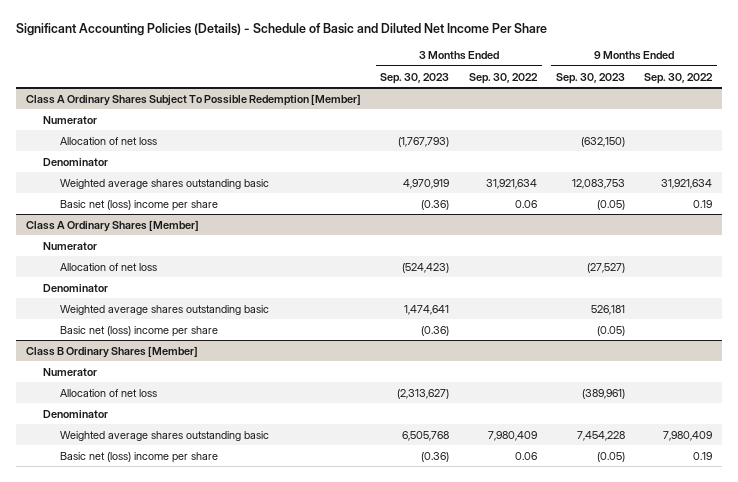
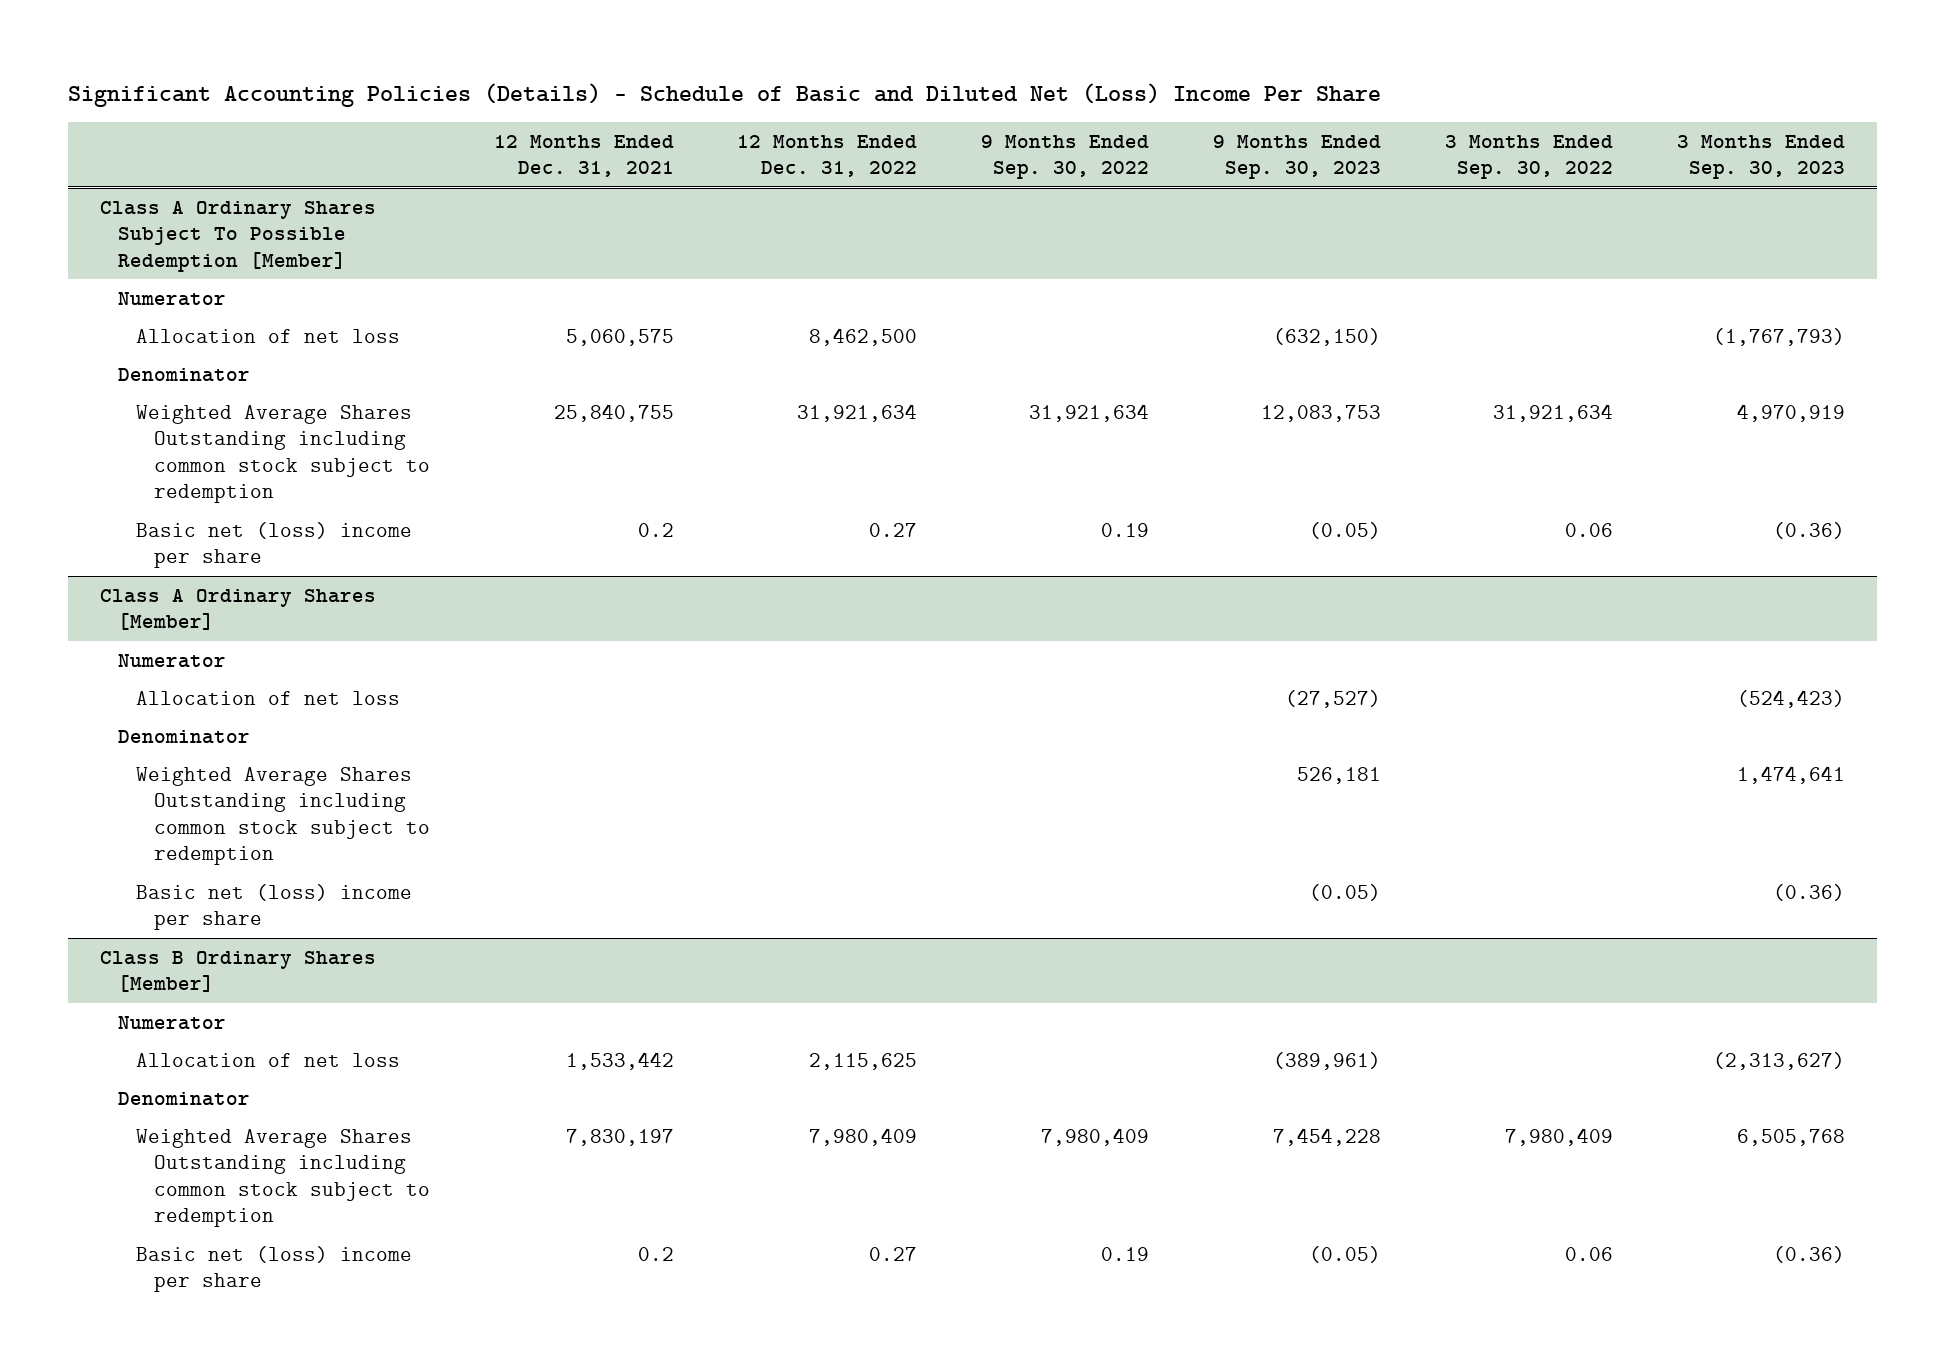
[16,23,548,37] Significant Accounting Policies (Details) - Schedule of Basic and Diluted Net Income Per Share -> [67,82,1381,107] Significant Accounting Policies (Details) - Schedule of Basic and Diluted Net (Loss) Income Per Share
none -> [493,134,674,178] 12 Months Ended Dec. 31, 2021
none -> [737,134,918,178] 12 Months Ended Dec. 31, 2022
[60,178,270,189] Weighted average shares outstanding basic -> [135,404,430,503] Weighted Average Shares Outstanding including common stock subject to redemption
[60,304,270,315] Weighted average shares outstanding basic -> [135,766,430,865] Weighted Average Shares Outstanding including common stock subject to redemption
[60,430,270,441] Weighted average shares outstanding basic -> [135,1128,430,1227] Weighted Average Shares Outstanding including common stock subject to redemption

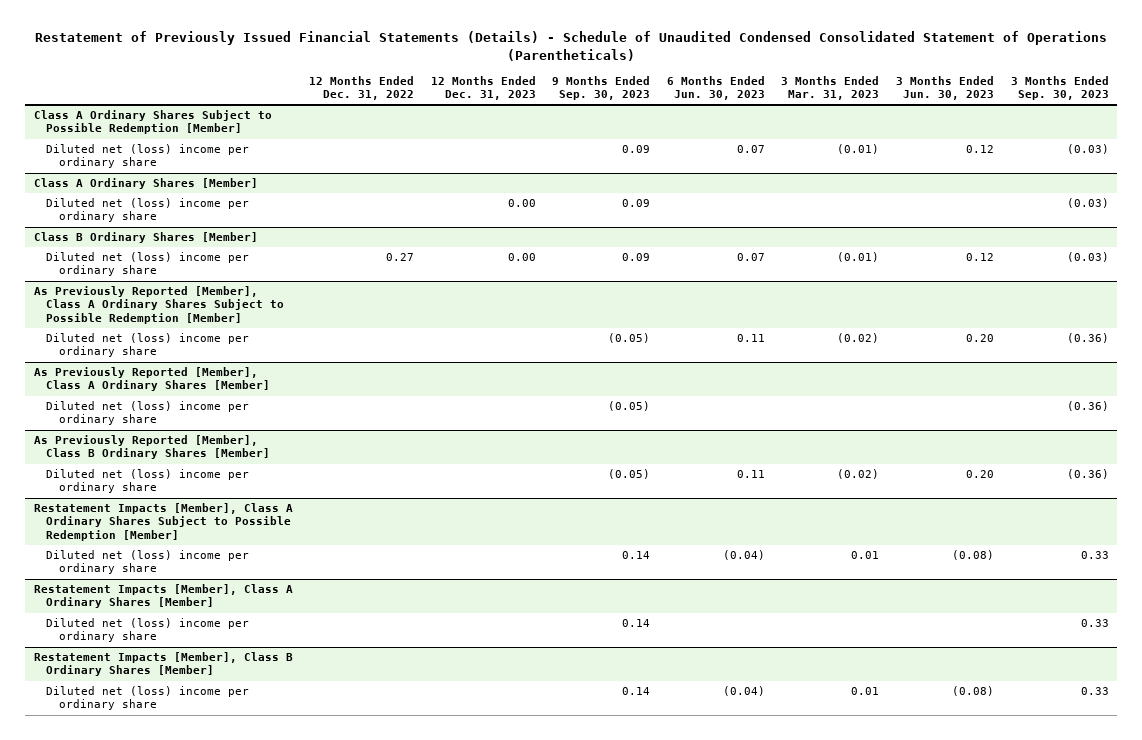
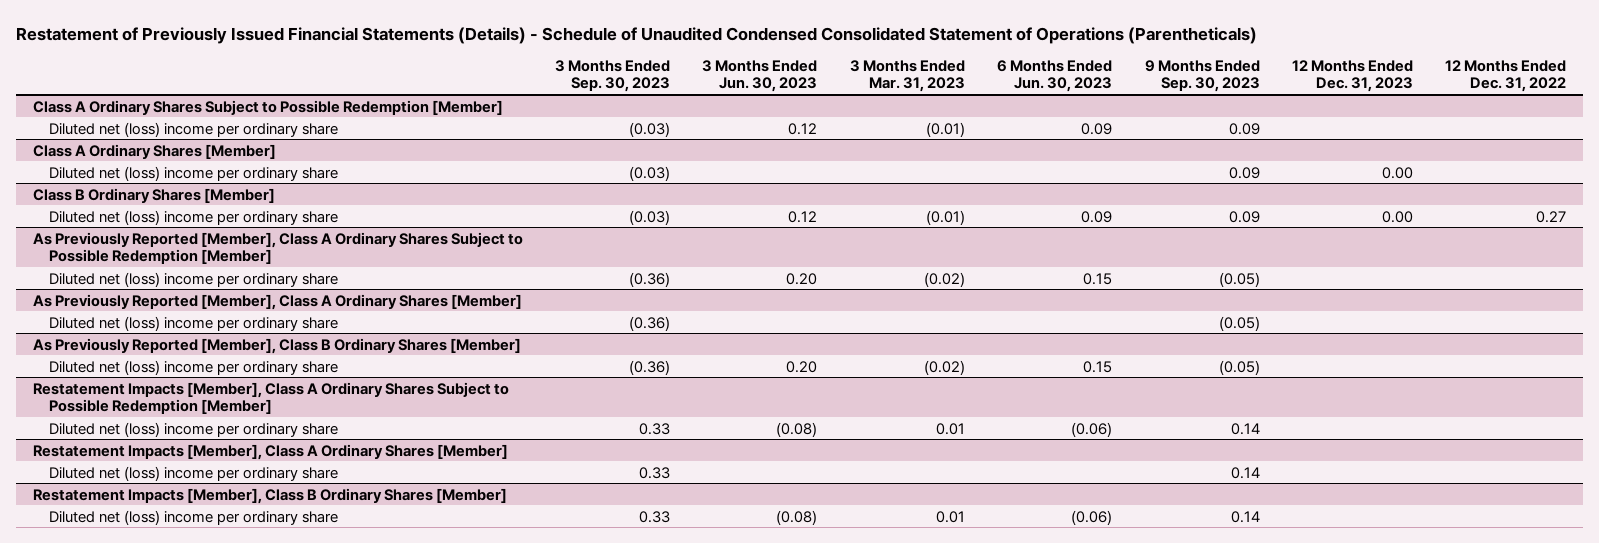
[736,145,765,154] 0.07 -> [1081,122,1113,135] 0.09
[736,253,765,262] 0.07 -> [1081,210,1113,223] 0.09
[736,334,765,343] 0.11 -> [1083,272,1113,285] 0.15
[736,470,765,479] 0.11 -> [1083,360,1113,373] 0.15
[722,550,765,561] (0.04) -> [1071,421,1113,437] (0.06)
[722,686,765,697] (0.04) -> [1071,509,1113,525] (0.06)

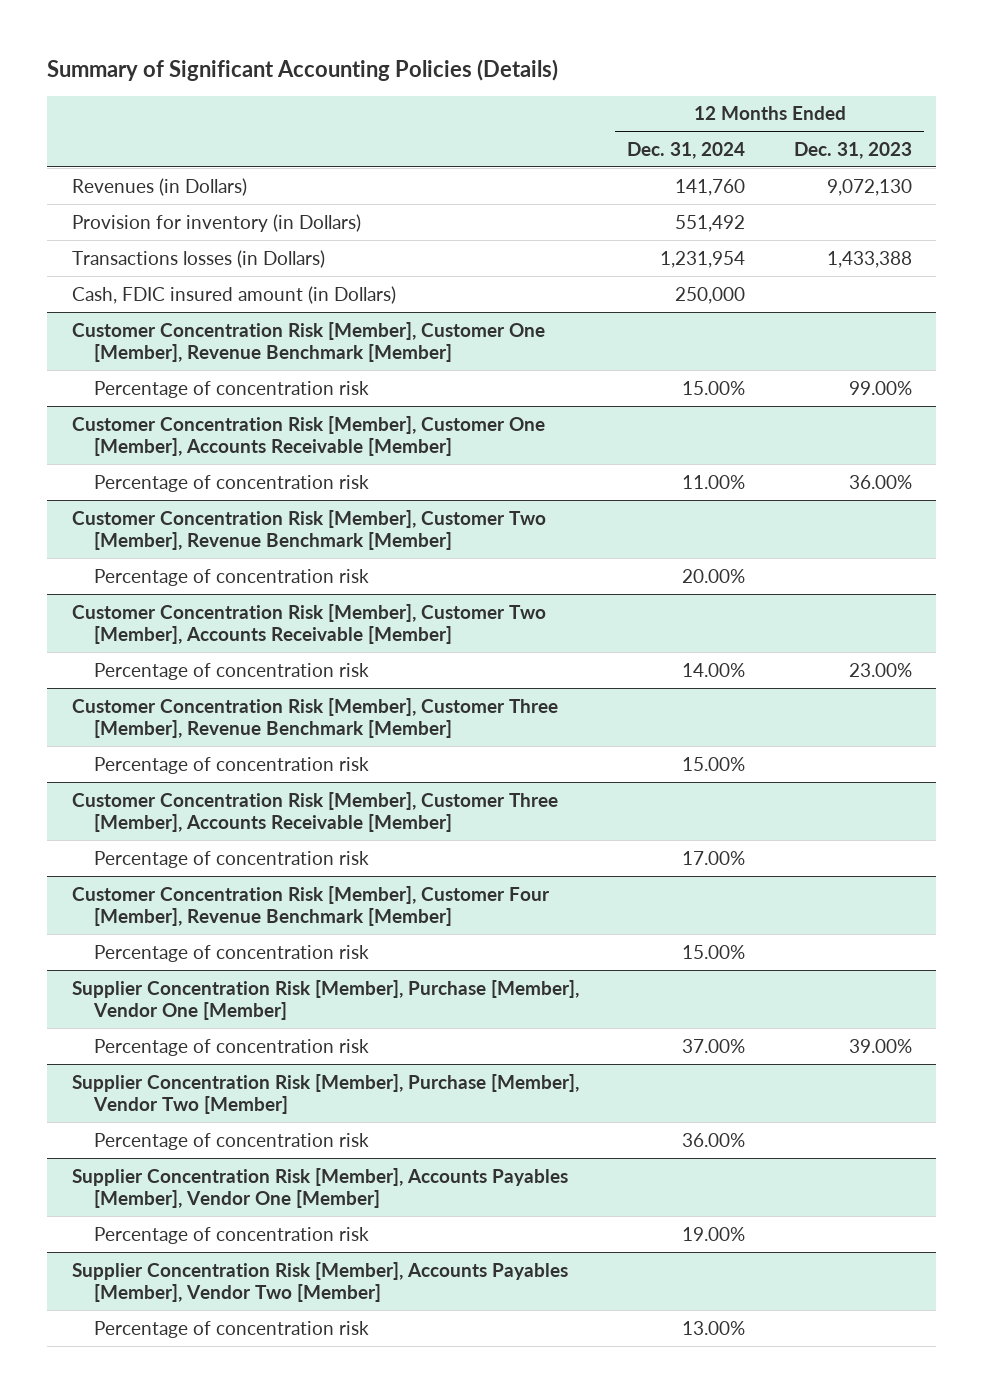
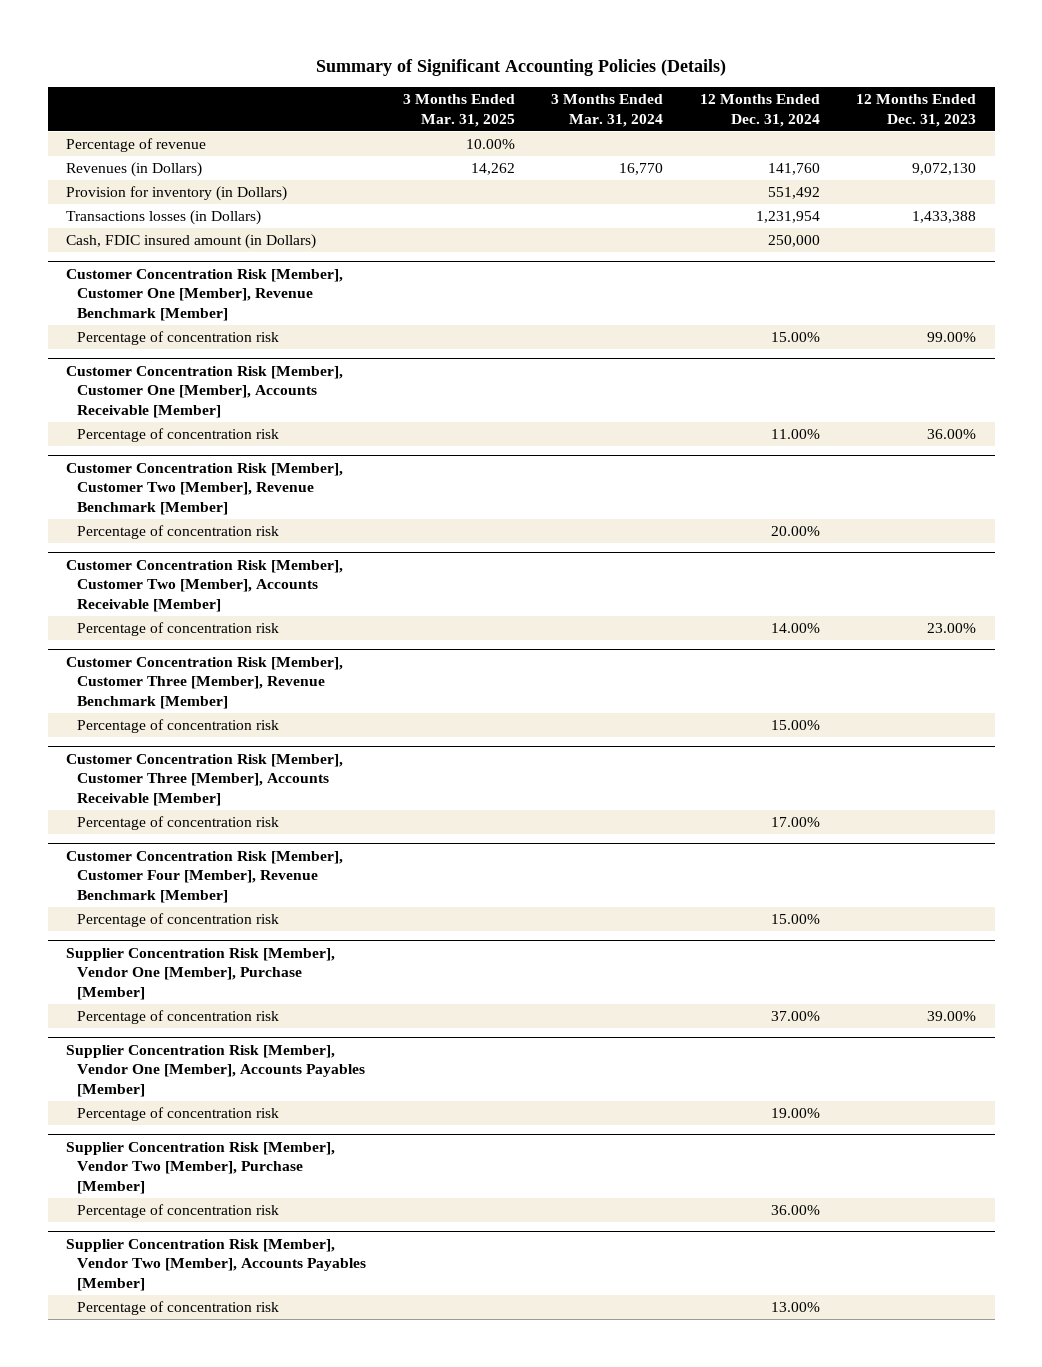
none -> [402,94,515,127] 3 Months Ended Mar. 31, 2025
none -> [551,94,664,127] 3 Months Ended Mar. 31, 2024
none -> [65,138,206,153] Percentage of revenue
[71,979,579,1020] Supplier Concentration Risk [Member], Purchase [Member], Vendor One [Member] -> [65,947,335,1000] Supplier Concentration Risk [Member], Vendor One [Member], Purchase [Member]
[71,1073,579,1114] Supplier Concentration Risk [Member], Purchase [Member], Vendor Two [Member] -> none
[94,1132,370,1150] Percentage of concentration risk -> none
[71,1167,568,1208] Supplier Concentration Risk [Member], Accounts Payables [Member], Vendor One [Member] -> [65,1044,366,1097] Supplier Concentration Risk [Member], Vendor One [Member], Accounts Payables [Member]
none -> [65,1141,335,1194] Supplier Concentration Risk [Member], Vendor Two [Member], Purchase [Member]
none -> [77,1204,280,1219] Percentage of concentration risk
[71,1261,568,1302] Supplier Concentration Risk [Member], Accounts Payables [Member], Vendor Two [Member] -> [65,1238,367,1291] Supplier Concentration Risk [Member], Vendor Two [Member], Accounts Payables [Member]

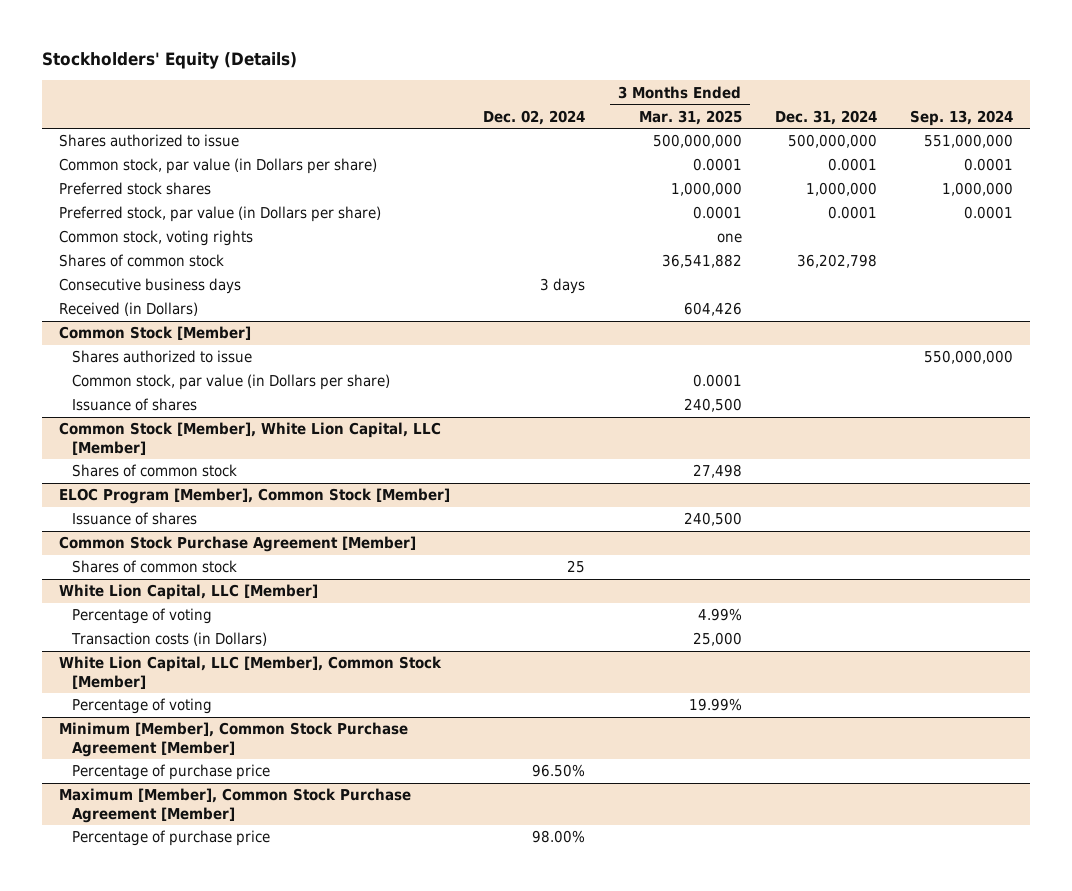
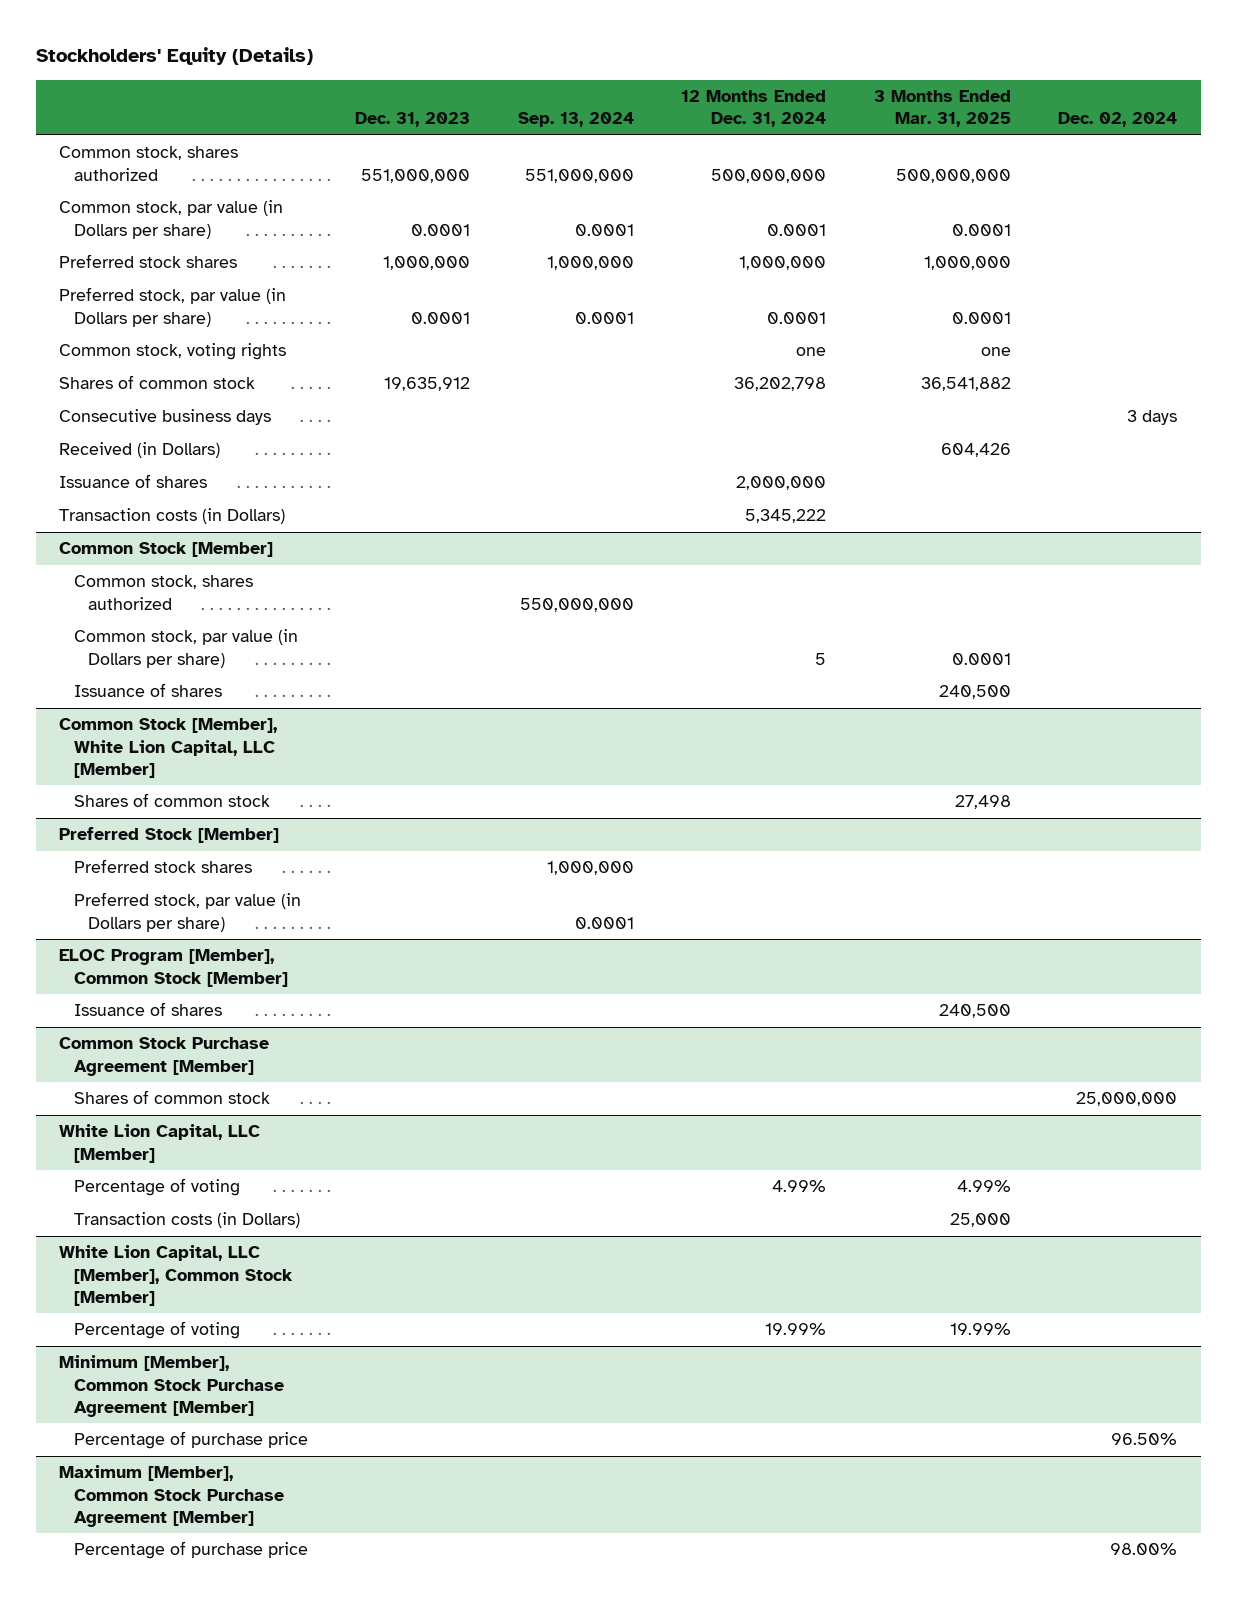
[775,109,878,125] Dec. 31, 2024 -> none
none -> [355,112,471,128] Dec. 31, 2023
none -> [681,89,827,128] 12 Months Ended Dec. 31, 2024
[59,134,240,148] Shares authorized to issue -> [59,146,239,181] Common stock, shares authorized
none -> [59,474,208,489] Issuance of shares
none -> [59,508,286,525] Transaction costs (in Dollars)
[72,350,253,364] Shares authorized to issue -> [73,575,253,610] Common stock, shares authorized
none -> [59,827,280,844] Preferred Stock [Member]
none -> [73,859,252,874] Preferred stock shares
none -> [73,892,301,932] Preferred stock, par value (in Dollars per share)
[567,560,586,574] 25 -> [1076,1092,1178,1107] 25,000,000

